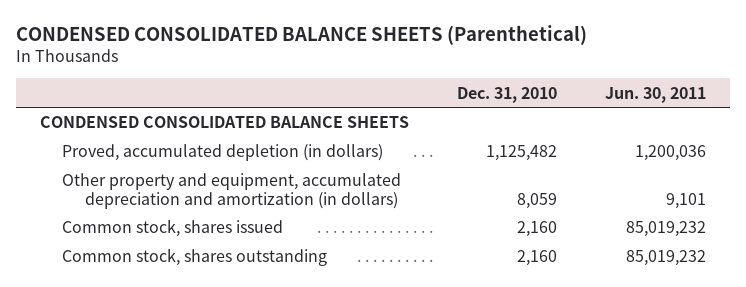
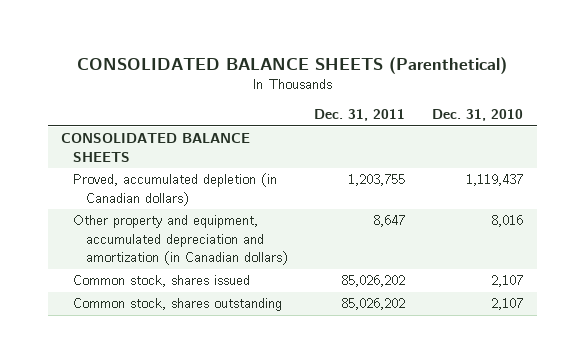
[15,24,587,45] CONDENSED CONSOLIDATED BALANCE SHEETS (Parenthetical) -> [77,56,508,74] CONSOLIDATED BALANCE SHEETS (Parenthetical)
[604,86,706,103] Jun. 30, 2011 -> none
none -> [314,109,406,122] Dec. 31, 2011
[39,116,409,129] CONDENSED CONSOLIDATED BALANCE SHEETS -> [61,133,251,162] CONSOLIDATED BALANCE SHEETS
[62,144,384,162] Proved, accumulated depletion (in dollars) -> [73,173,278,206] Proved, accumulated depletion (in Canadian dollars)
[485,145,557,162] 1,125,482 -> [466,174,524,187] 1,119,437
[62,173,402,209] Other property and equipment, accumulated depreciation and amortization (in dollars) -> [73,215,288,266] Other property and equipment, accumulated depreciation and amortization (in Canadian dollars)
[516,192,557,209] 8,059 -> [491,215,524,228] 8,016
[516,221,557,238] 2,160 -> [491,275,524,288] 2,107
[516,250,557,267] 2,160 -> [491,298,524,311] 2,107

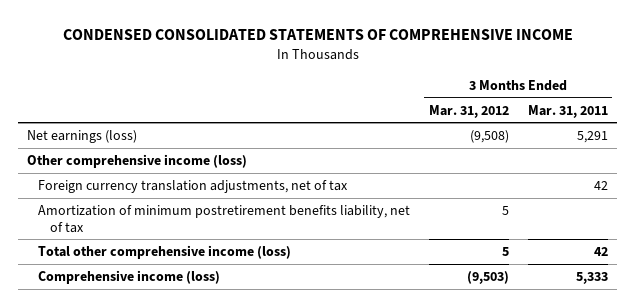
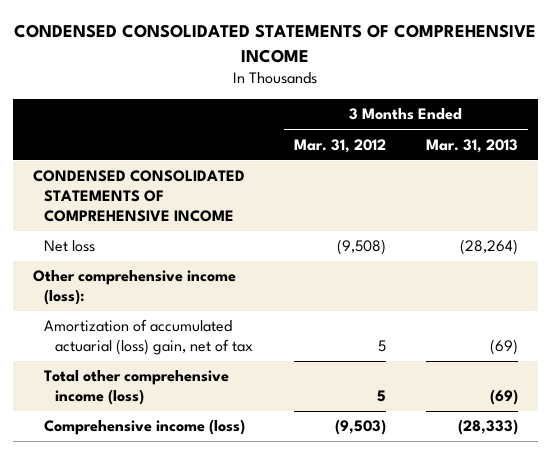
[527,104,608,118] Mar. 31, 2011 -> none
none -> [425,138,518,153] Mar. 31, 2013
[38,180,349,194] Foreign currency translation adjustments, net of tax -> none
[38,205,411,233] Amortization of minimum postretirement benefits liability, net of tax -> none
none -> [33,170,246,222] CONDENSED CONSOLIDATED STATEMENTS OF COMPREHENSIVE INCOME
[27,130,138,144] Net earnings (loss) -> [44,240,96,253] Net loss
[27,154,248,169] Other comprehensive income (loss) -> [33,270,237,306] Other comprehensive income (loss):
none -> [44,319,254,356] Amortization of accumulated actuarial (loss) gain, net of tax

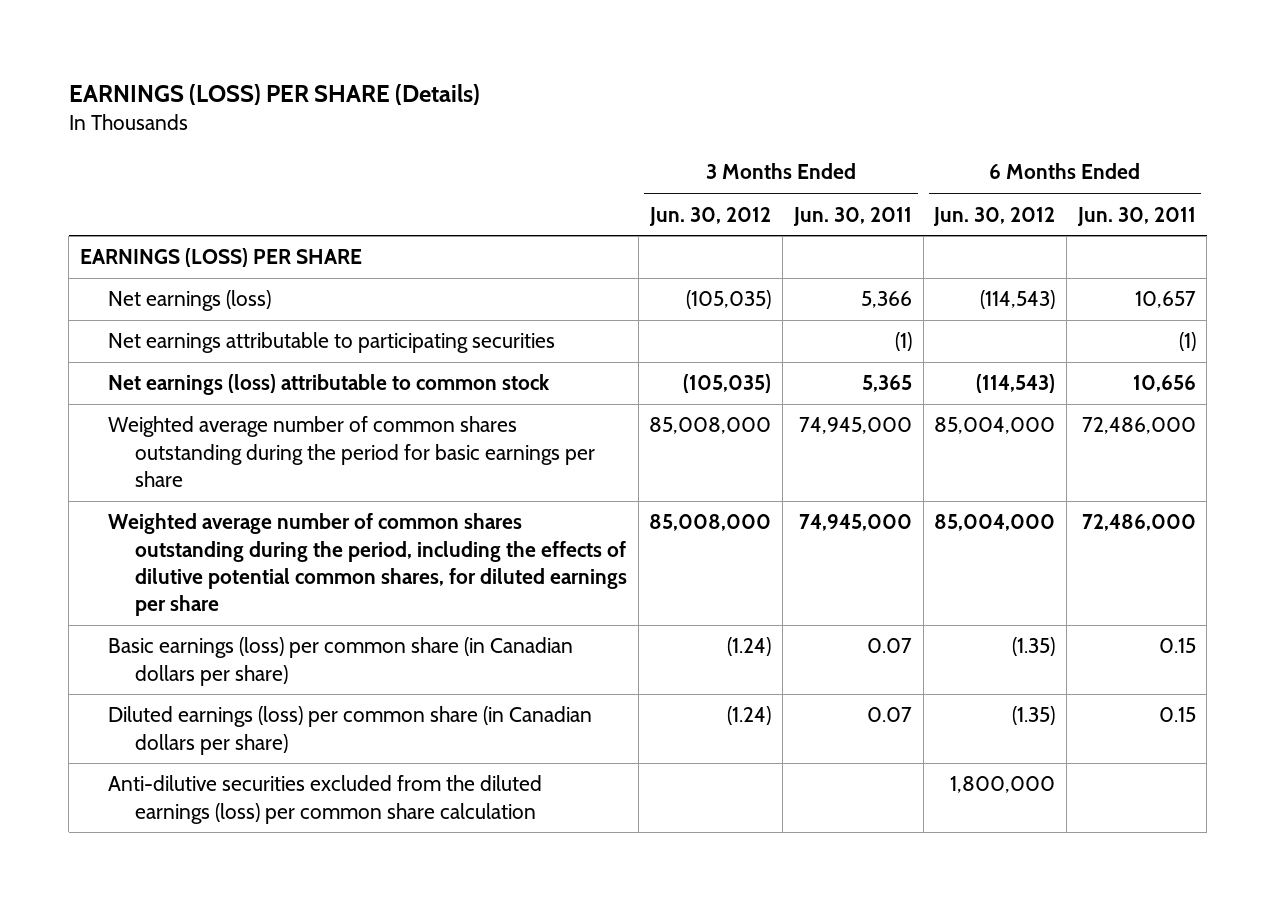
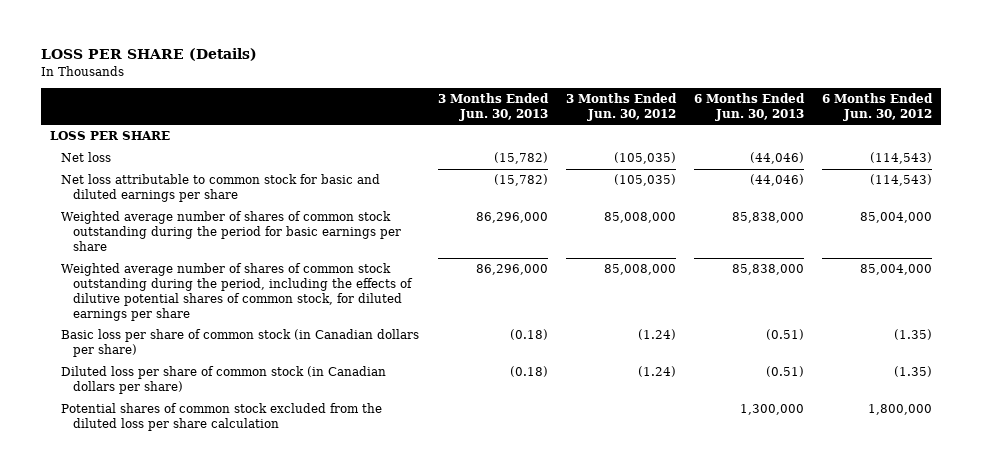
[68,83,480,105] EARNINGS (LOSS) PER SHARE (Details) -> [40,48,257,62] LOSS PER SHARE (Details)
[792,206,912,226] Jun. 30, 2011 -> none
[1076,206,1196,226] Jun. 30, 2011 -> none
none -> [437,93,549,121] 3 Months Ended Jun. 30, 2013
none -> [693,93,805,121] 6 Months Ended Jun. 30, 2013
[107,332,555,354] Net earnings attributable to participating securities -> none
[80,248,363,268] EARNINGS (LOSS) PER SHARE -> [49,131,170,141] LOSS PER SHARE
[107,290,271,312] Net earnings (loss) -> [61,152,112,163] Net loss
[107,374,550,396] Net earnings (loss) attributable to common stock -> [61,174,381,203] Net loss attributable to common stock for basic and diluted earnings per share
[107,416,596,487] Weighted average number of common shares outstanding during the period for basic earnings per share -> [61,211,402,251] Weighted average number of shares of common stock outstanding during the period for basic earnings per share
[107,513,628,616] Weighted average number of common shares outstanding during the period, including the effects of dilutive potential common shares, for diluted earnings per share -> [61,263,414,321] Weighted average number of shares of common stock outstanding during the period, including the effects of dilutive potential shares of common stock, for diluted earnings per share
[107,637,573,686] Basic earnings (loss) per common share (in Canadian dollars per share) -> [61,329,420,358] Basic loss per share of common stock (in Canadian dollars per share)
[107,706,592,755] Diluted earnings (loss) per common share (in Canadian dollars per share) -> [61,366,387,395] Diluted loss per share of common stock (in Canadian dollars per share)
[107,775,542,824] Anti-dilutive securities excluded from the diluted earnings (loss) per common share calculation -> [61,403,383,432] Potential shares of common stock excluded from the diluted loss per share calculation

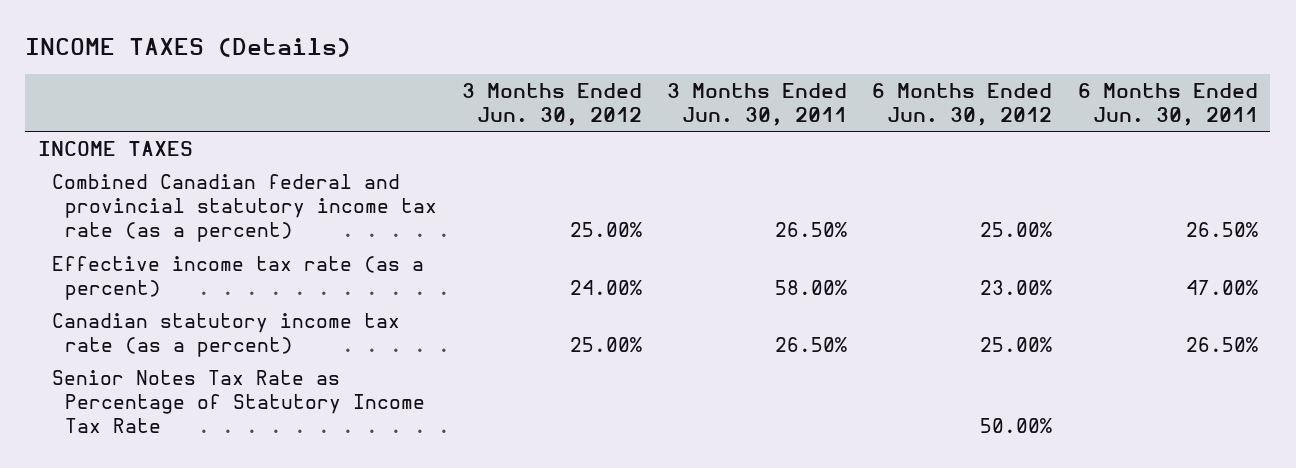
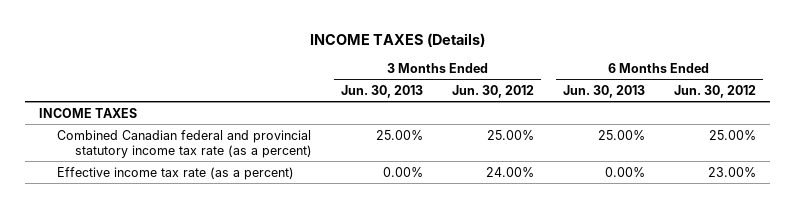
[667,82,848,127] 3 Months Ended Jun. 30, 2011 -> none
[1077,82,1258,127] 6 Months Ended Jun. 30, 2011 -> none
none -> [341,84,424,98] Jun. 30, 2013
none -> [563,84,646,98] Jun. 30, 2013
[51,312,400,358] Canadian statutory income tax rate (as a percent) -> none
[51,369,426,434] Senior Notes Tax Rate as Percentage of Statutory Income Tax Rate -> none

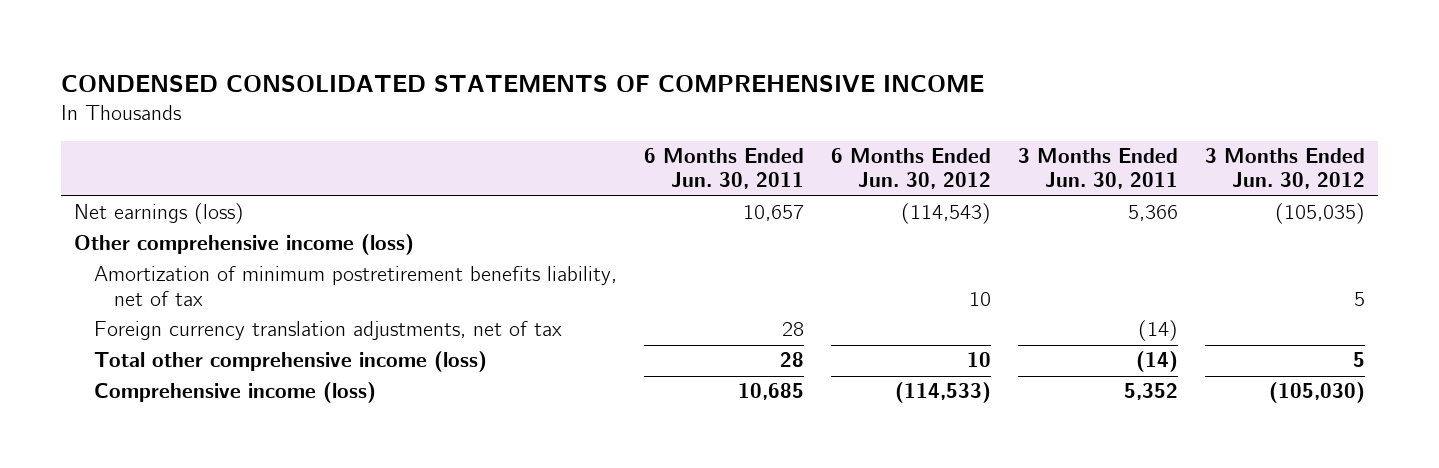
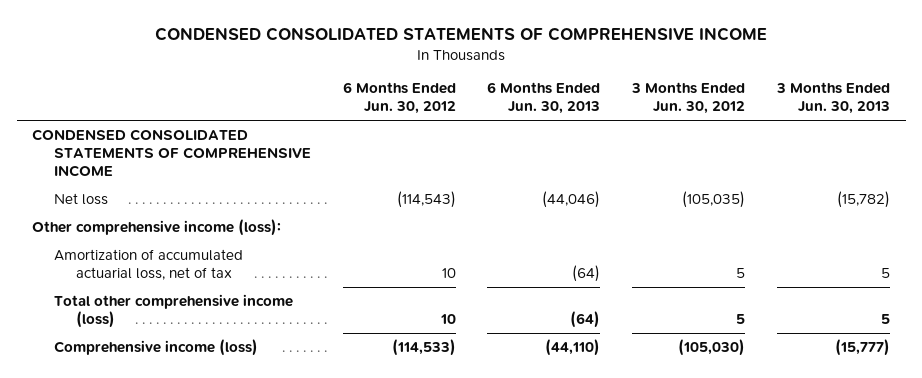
[643,148,804,190] 6 Months Ended Jun. 30, 2011 -> none
[1017,148,1178,190] 3 Months Ended Jun. 30, 2011 -> none
none -> [487,82,601,115] 6 Months Ended Jun. 30, 2013
none -> [775,82,890,115] 3 Months Ended Jun. 30, 2013
[94,266,618,306] Amortization of minimum postretirement benefits liability, net of tax -> none
[94,321,563,341] Foreign currency translation adjustments, net of tax -> none
none -> [32,129,312,177] CONDENSED CONSOLIDATED STATEMENTS OF COMPREHENSIVE INCOME
[74,203,245,225] Net earnings (loss) -> [54,193,109,206] Net loss
[74,234,415,256] Other comprehensive income (loss) -> [32,219,282,237] Other comprehensive income (loss):
none -> [54,249,244,281] Amortization of accumulated actuarial loss, net of tax

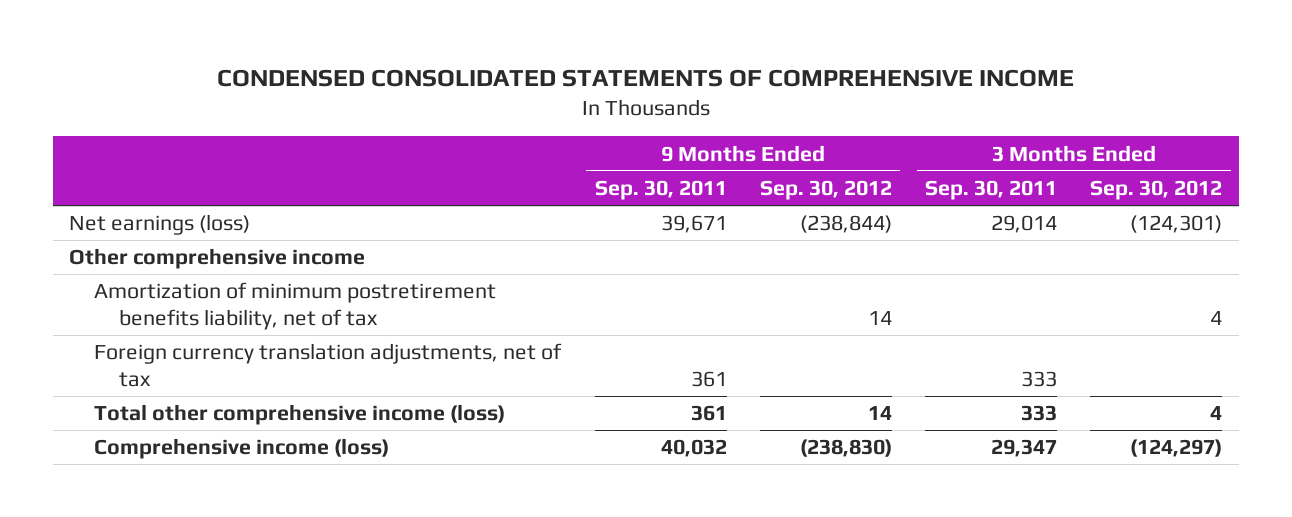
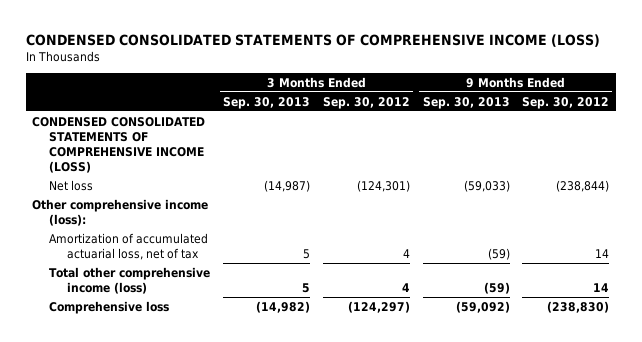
[216,69,1074,88] CONDENSED CONSOLIDATED STATEMENTS OF COMPREHENSIVE INCOME -> [26,33,601,47] CONDENSED CONSOLIDATED STATEMENTS OF COMPREHENSIVE INCOME (LOSS)
[594,179,727,200] Sep. 30, 2011 -> none
[925,179,1058,200] Sep. 30, 2011 -> none
none -> [223,96,311,109] Sep. 30, 2013
none -> [422,96,510,109] Sep. 30, 2013
[94,343,563,387] Foreign currency translation adjustments, net of tax -> none
none -> [32,116,206,173] CONDENSED CONSOLIDATED STATEMENTS OF COMPREHENSIVE INCOME (LOSS)
[69,214,251,236] Net earnings (loss) -> [49,179,94,191] Net loss
[69,248,366,270] Other comprehensive income -> [32,198,209,226] Other comprehensive income (loss):
[94,282,497,330] Amortization of minimum postretirement benefits liability, net of tax -> [49,232,209,260] Amortization of accumulated actuarial loss, net of tax
[94,438,390,460] Comprehensive income (loss) -> [49,300,170,314] Comprehensive loss

